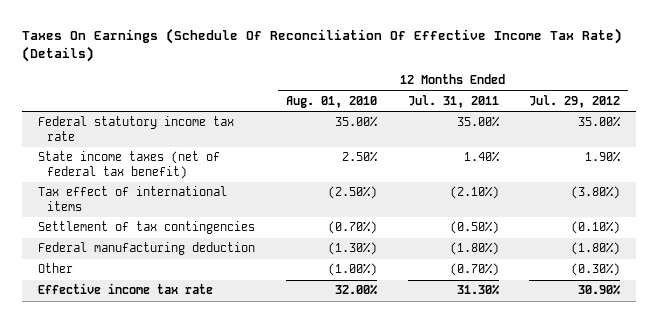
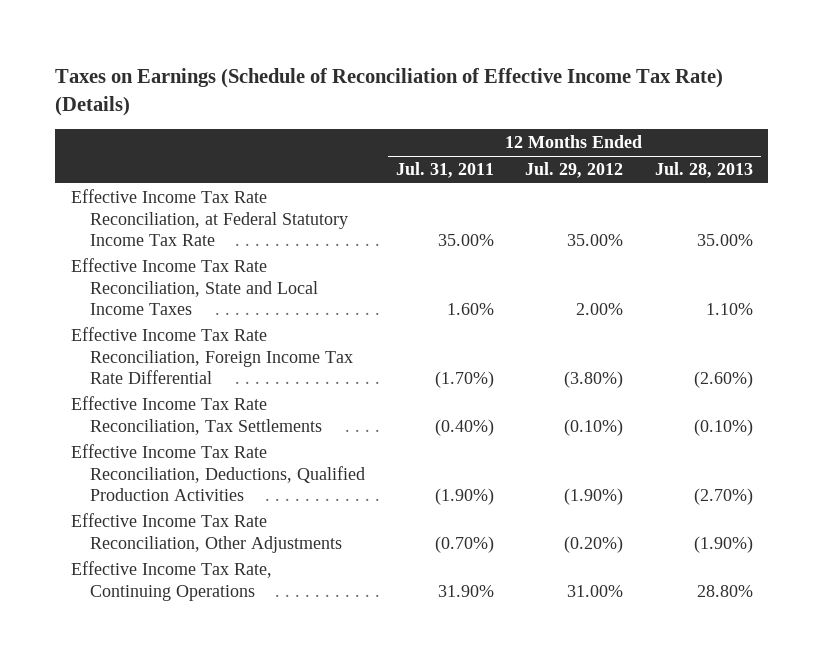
[22,27,623,62] Taxes On Earnings (Schedule Of Reconciliation Of Effective Income Tax Rate) (Details) -> [55,68,724,117] Taxes on Earnings (Schedule of Reconciliation of Effective Income Tax Rate) (Details)
[285,95,377,108] Aug. 01, 2010 -> none
none -> [654,162,753,179] Jul. 28, 2013
[37,186,227,211] Tax effect of international items -> none
[37,242,255,256] Federal manufacturing deduction -> none
[37,263,73,274] Other -> none
[37,116,234,141] Federal statutory income tax rate -> [70,189,348,246] Effective Income Tax Rate Reconciliation, at Federal Statutory Income Tax Rate
[37,151,220,179] State income taxes (net of federal tax benefit) -> [70,258,318,315] Effective Income Tax Rate Reconciliation, State and Local Income Taxes
[463,151,500,163] 1.40% -> [446,302,494,315] 1.60%
[585,151,622,163] 1.90% -> [576,302,624,315] 2.00%
none -> [70,327,353,384] Effective Income Tax Rate Reconciliation, Foreign Income Tax Rate Differential
[37,221,255,235] Settlement of tax contingencies -> [70,396,322,435] Effective Income Tax Rate Reconciliation, Tax Settlements
[449,221,499,235] (0.50%) -> [434,418,494,436] (0.40%)
none -> [70,444,365,501] Effective Income Tax Rate Reconciliation, Deductions, Qualified Production Activities
none -> [70,513,342,553] Effective Income Tax Rate Reconciliation, Other Adjustments
[37,283,213,295] Effective income tax rate -> [70,561,272,601] Effective Income Tax Rate, Continuing Operations
[456,285,500,296] 31.30% -> [437,584,494,597] 31.90%
[578,285,622,296] 30.90% -> [567,584,624,597] 31.00%

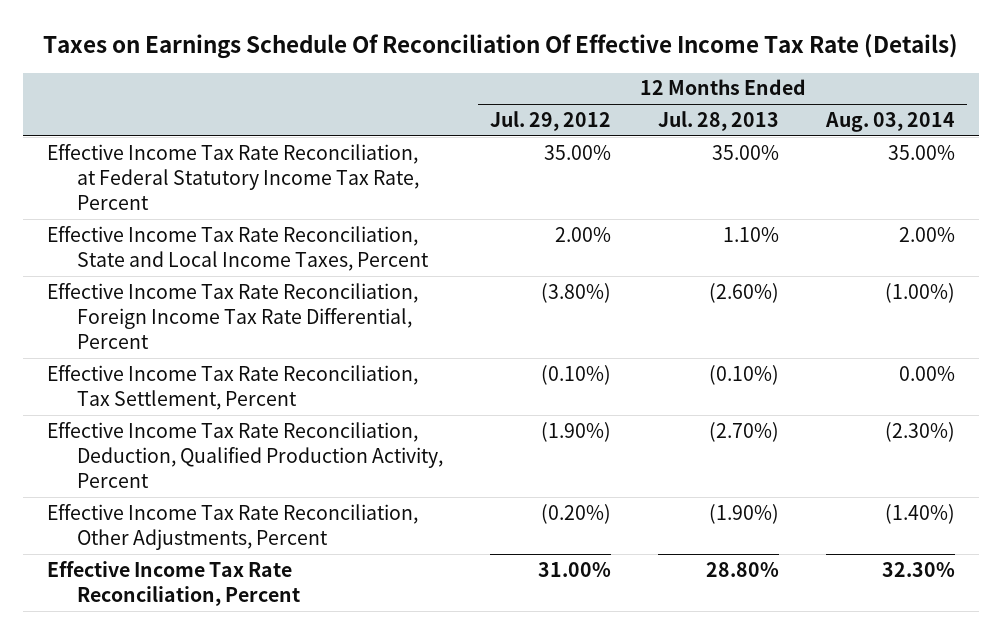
[55,68,724,117] Taxes on Earnings (Schedule of Reconciliation of Effective Income Tax Rate) (Details) -> [43,34,959,60] Taxes on Earnings Schedule Of Reconciliation Of Effective Income Tax Rate (Details)
[395,162,494,179] Jul. 31, 2011 -> none
none -> [825,111,956,132] Aug. 03, 2014
[70,189,348,246] Effective Income Tax Rate Reconciliation, at Federal Statutory Income Tax Rate -> [46,143,419,210] Effective Income Tax Rate Reconciliation, at Federal Statutory Income Tax Rate, Percent
[70,258,318,315] Effective Income Tax Rate Reconciliation, State and Local Income Taxes -> [46,225,429,271] Effective Income Tax Rate Reconciliation, State and Local Income Taxes, Percent
[70,327,353,384] Effective Income Tax Rate Reconciliation, Foreign Income Tax Rate Differential -> [46,282,418,349] Effective Income Tax Rate Reconciliation, Foreign Income Tax Rate Differential, Percent
[70,396,322,435] Effective Income Tax Rate Reconciliation, Tax Settlements -> [46,364,418,410] Effective Income Tax Rate Reconciliation, Tax Settlement, Percent
[70,444,365,501] Effective Income Tax Rate Reconciliation, Deductions, Qualified Production Activities -> [46,421,443,488] Effective Income Tax Rate Reconciliation, Deduction, Qualified Production Activity, Percent
[70,513,342,553] Effective Income Tax Rate Reconciliation, Other Adjustments -> [46,503,418,550] Effective Income Tax Rate Reconciliation, Other Adjustments, Percent
[70,561,272,601] Effective Income Tax Rate, Continuing Operations -> [46,560,300,606] Effective Income Tax Rate Reconciliation, Percent

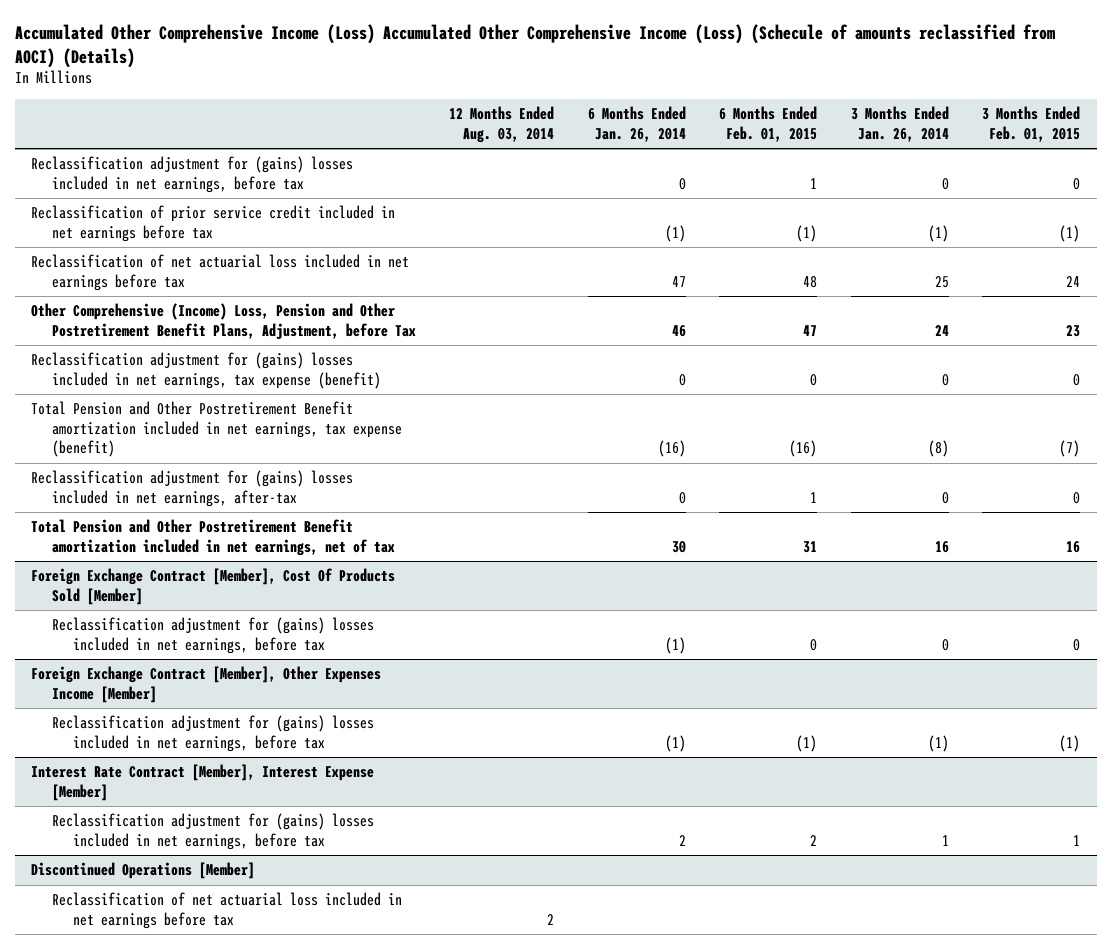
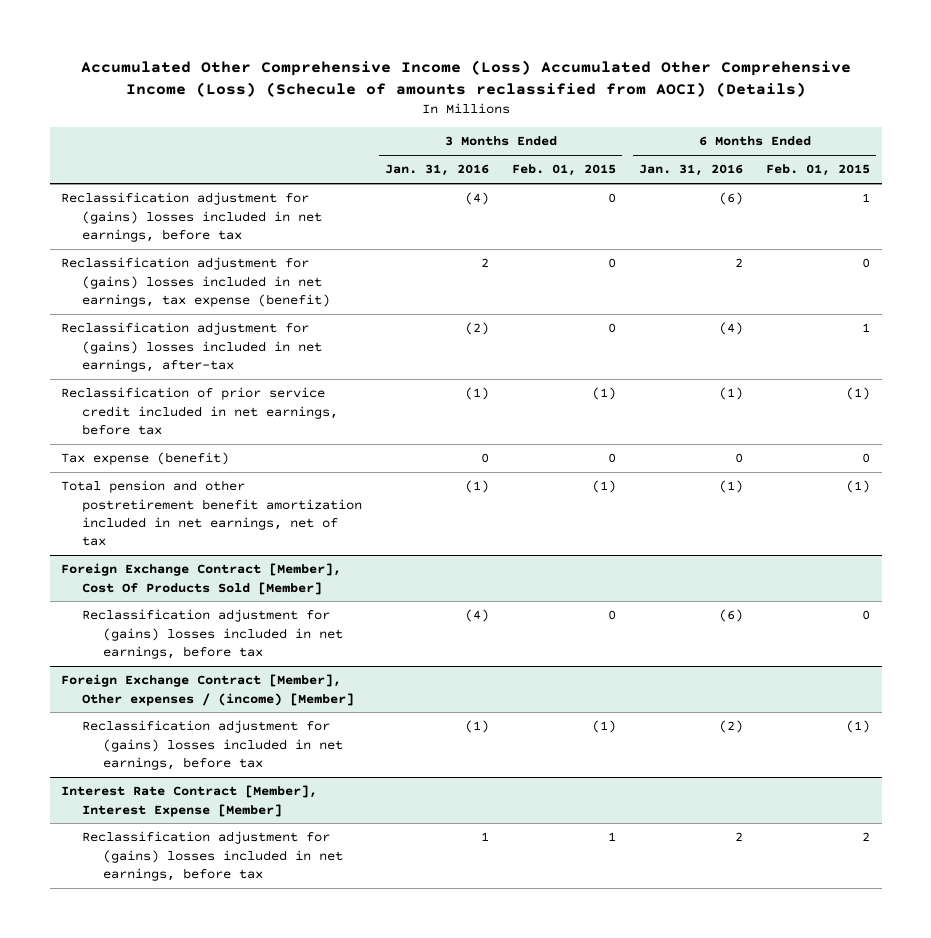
[449,106,555,143] 12 Months Ended Aug. 03, 2014 -> none
[587,106,686,142] 6 Months Ended Jan. 26, 2014 -> none
[850,106,949,142] 3 Months Ended Jan. 26, 2014 -> none
none -> [385,164,490,177] Jan. 31, 2016
none -> [639,164,744,177] Jan. 31, 2016
[31,205,396,242] Reclassification of prior service credit included in net earnings before tax -> none
[31,254,410,291] Reclassification of net actuarial loss included in net earnings before tax -> none
[31,303,416,339] Other Comprehensive (Income) Loss, Pension and Other Postretirement Benefit Plans, Adjustment, before Tax -> none
[31,401,402,458] Total Pension and Other Postretirement Benefit amortization included in net earnings, tax expense (benefit) -> none
none -> [61,387,339,435] Reclassification of prior service credit included in net earnings, before tax
none -> [61,452,230,466] Tax expense (benefit)
[31,519,395,556] Total Pension and Other Postretirement Benefit amortization included in net earnings, net of tax -> [61,480,363,547] Total pension and other postretirement benefit amortization included in net earnings, net of tax
[803,540,818,553] 31 -> [846,480,871,494] (1)
[1065,540,1080,553] 16 -> [592,480,617,494] (1)
[31,666,382,703] Foreign Exchange Contract [Member], Other Expenses Income [Member] -> [61,674,355,706] Foreign Exchange Contract [Member], Other expenses / (income) [Member]
[31,862,256,880] Discontinued Operations [Member] -> none
[51,892,402,929] Reclassification of net actuarial loss included in net earnings before tax -> none

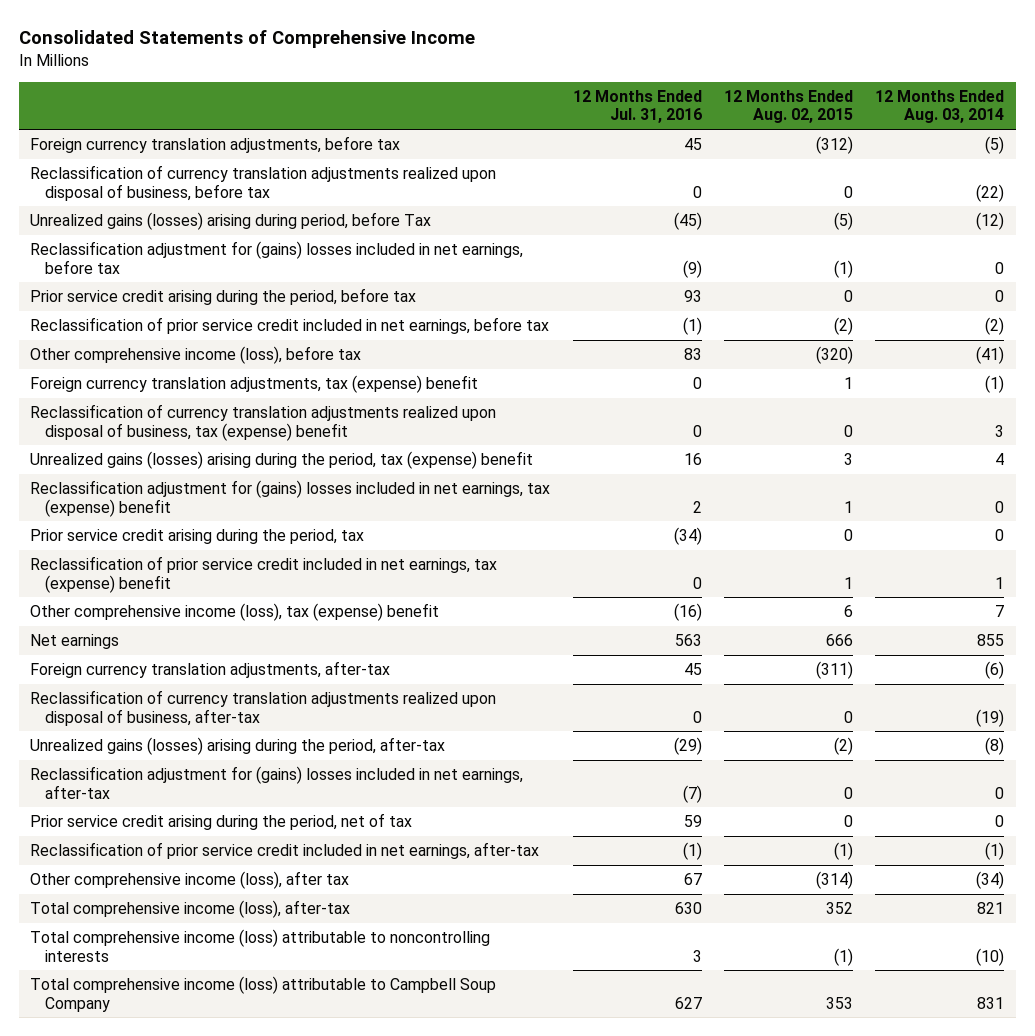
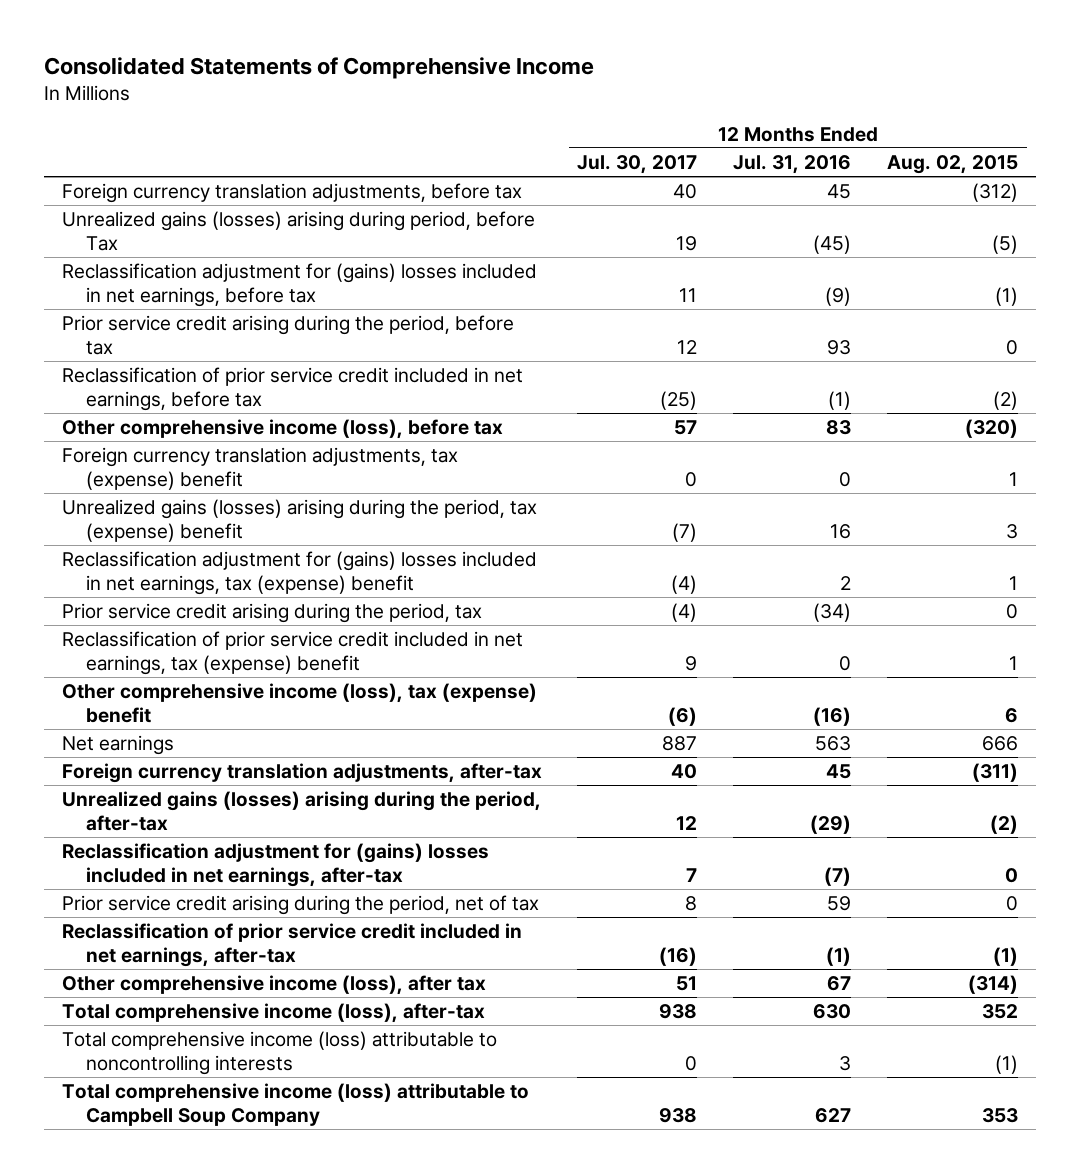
[875,89,1005,124] 12 Months Ended Aug. 03, 2014 -> none
none -> [577,154,698,174] Jul. 30, 2017
[30,165,497,201] Reclassification of currency translation adjustments realized upon disposal of business, before tax -> none
[30,404,497,441] Reclassification of currency translation adjustments realized upon disposal of business, tax (expense) benefit -> none
[30,690,497,726] Reclassification of currency translation adjustments realized upon disposal of business, after-tax -> none

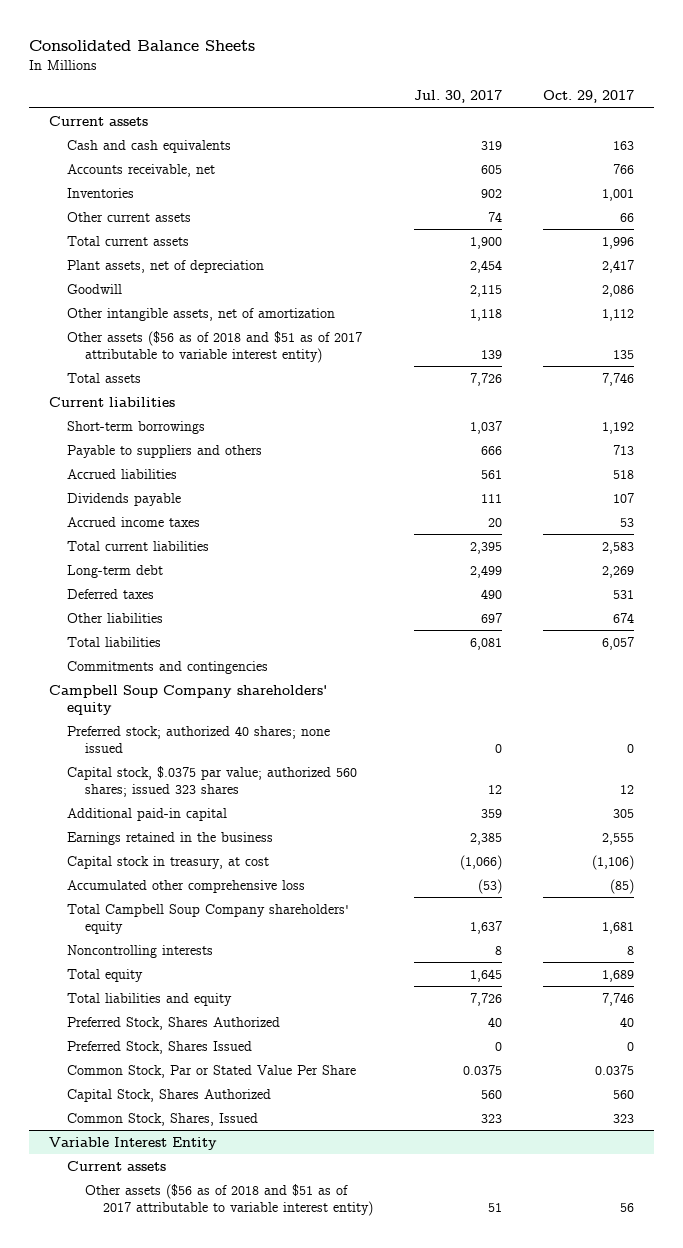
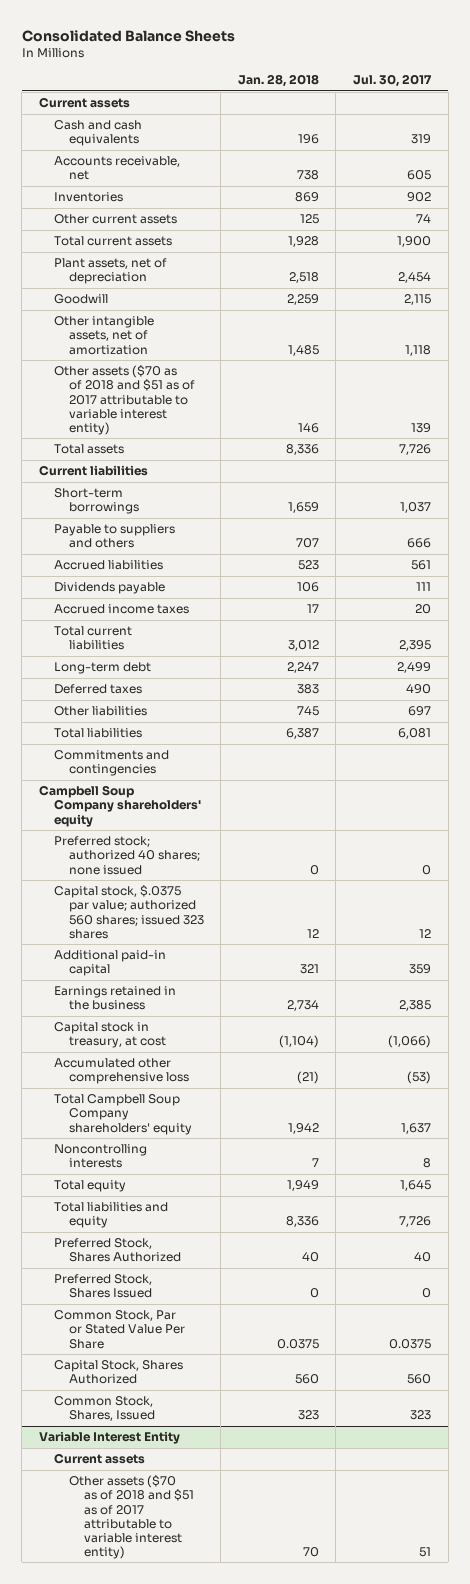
[542,90,634,104] Oct. 29, 2017 -> none
none -> [237,74,319,88] Jan. 28, 2018
[67,330,363,364] Other assets ($56 as of 2018 and $51 as of 2017 attributable to variable interest entity) -> [53,365,195,435] Other assets ($70 as of 2018 and $51 as of 2017 attributable to variable interest entity)
[84,1183,373,1217] Other assets ($56 as of 2018 and $51 as of 2017 attributable to variable interest entity) -> [68,1475,194,1559] Other assets ($70 as of 2018 and $51 as of 2017 attributable to variable interest entity)

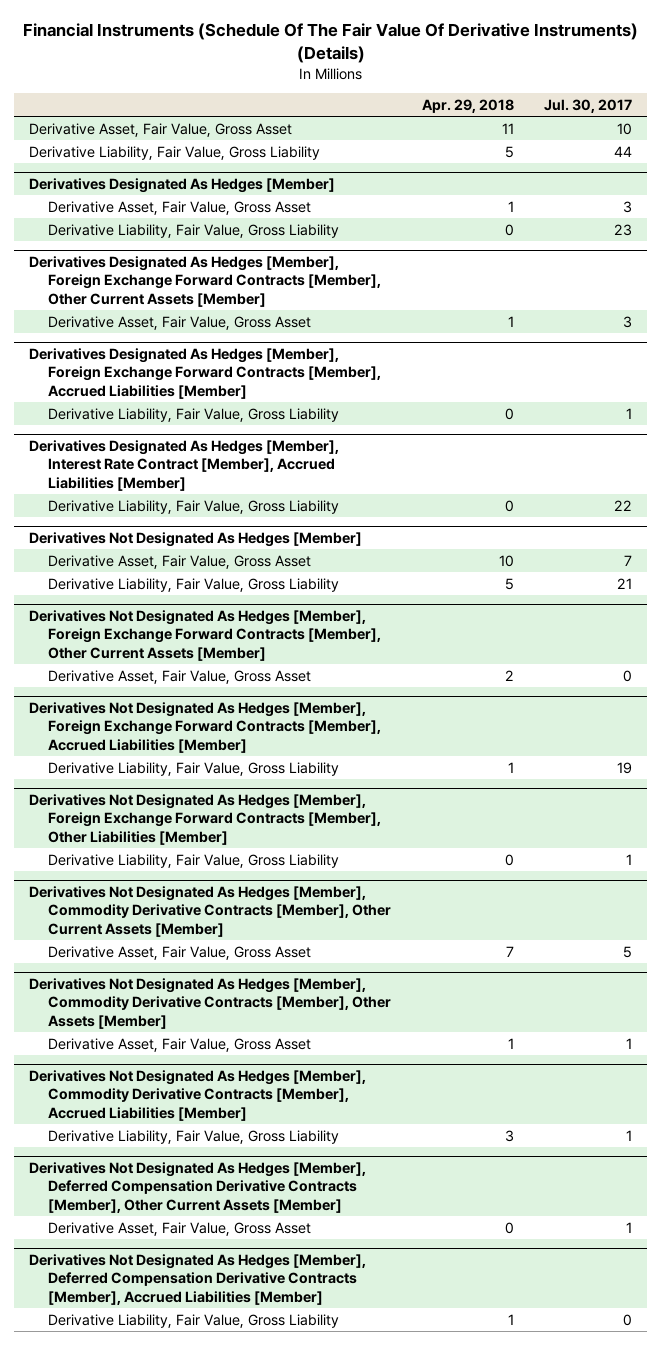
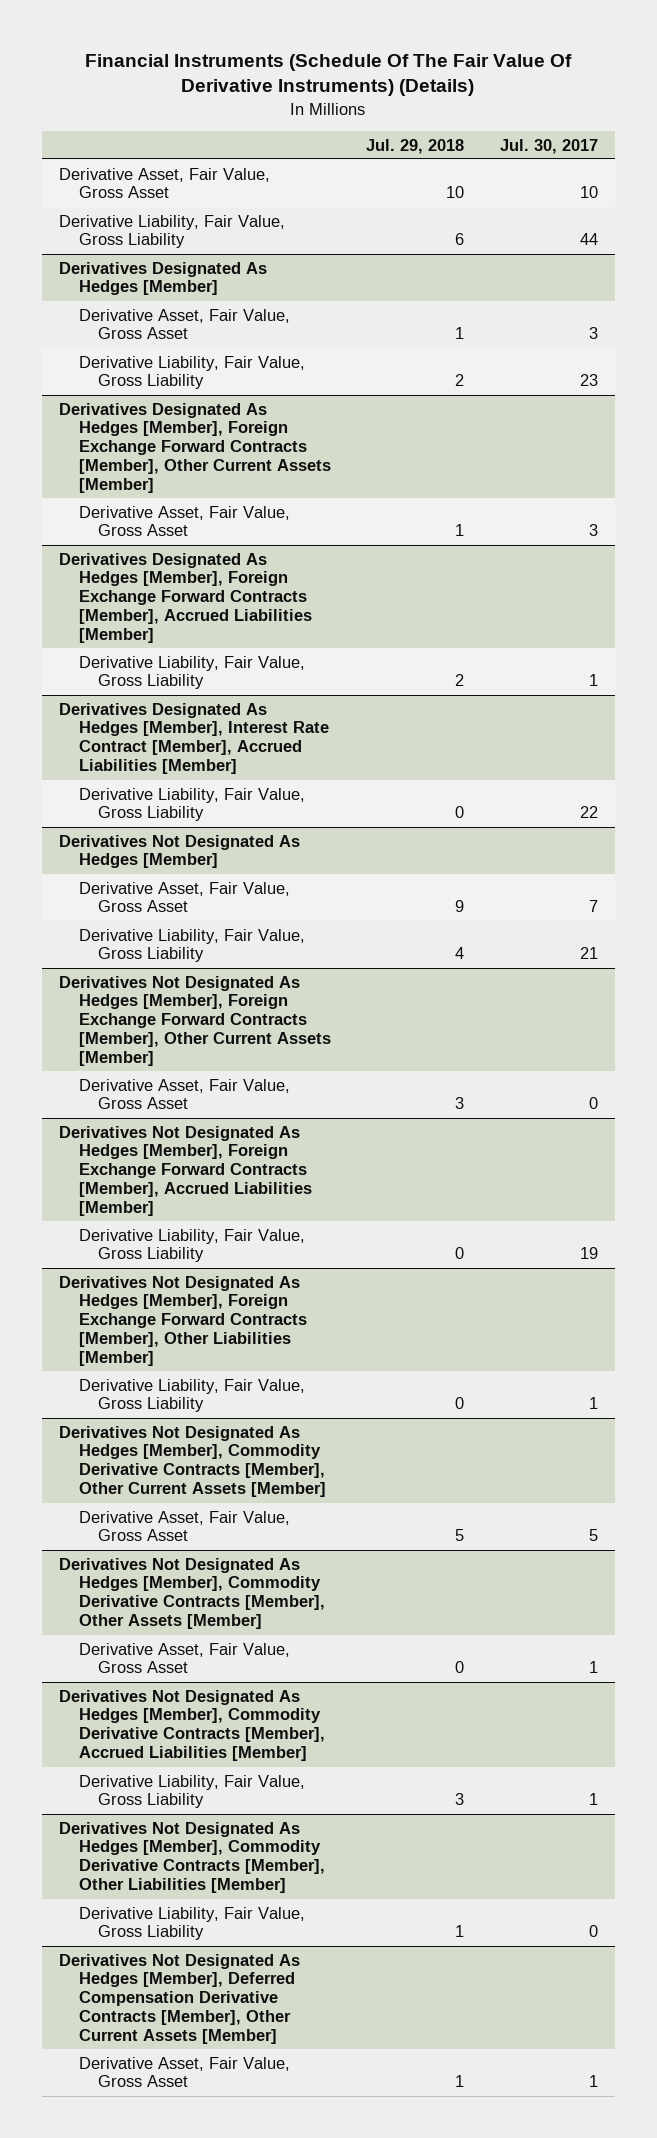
[421,99,514,114] Apr. 29, 2018 -> none
none -> [366,138,465,154] Jul. 29, 2018
none -> [59,1821,325,1894] Derivatives Not Designated As Hedges [Member], Commodity Derivative Contracts [Member], Other Liabilities [Member]
none -> [78,1906,305,1941] Derivative Liability, Fair Value, Gross Liability
[28,1253,366,1305] Derivatives Not Designated As Hedges [Member], Deferred Compensation Derivative Contracts [Member], Accrued Liabilities [Member] -> none
[48,1313,340,1328] Derivative Liability, Fair Value, Gross Liability -> none

